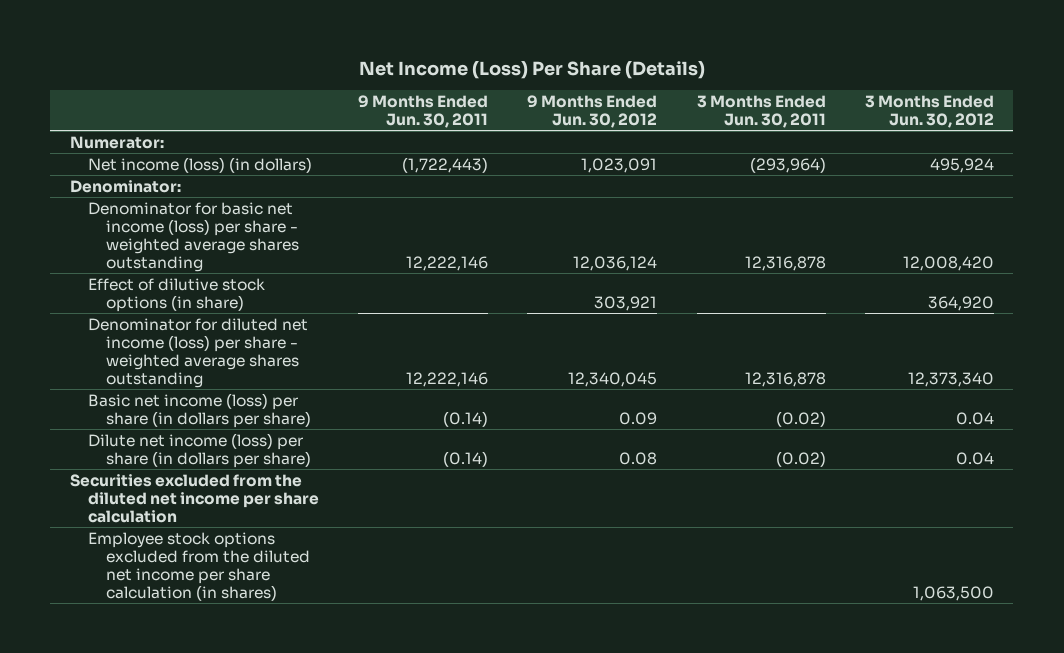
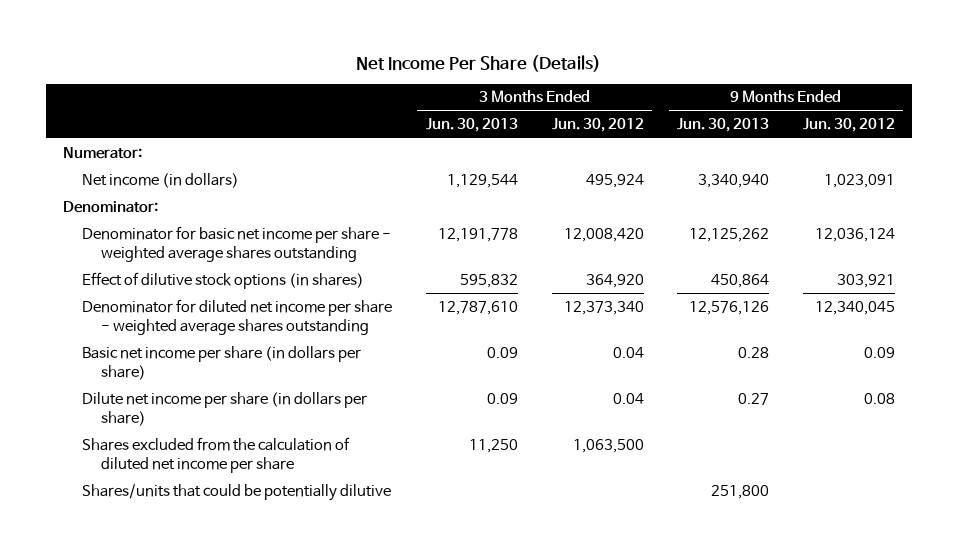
[358,60,705,79] Net Income (Loss) Per Share (Details) -> [356,55,602,73] Net Income Per Share (Details)
[358,95,489,129] 9 Months Ended Jun. 30, 2011 -> none
[696,95,826,129] 3 Months Ended Jun. 30, 2011 -> none
none -> [425,118,518,133] Jun. 30, 2013
none -> [677,118,770,133] Jun. 30, 2013
[88,156,313,173] Net income (loss) (in dollars) -> [82,172,240,188] Net income (in dollars)
[69,473,320,523] Securities excluded from the diluted net income per share calculation -> none
[88,201,300,272] Denominator for basic net income (loss) per share - weighted average shares outstanding -> [82,225,392,262] Denominator for basic net income per share - weighted average shares outstanding
[88,277,266,312] Effect of dilutive stock options (in share) -> [82,271,365,289] Effect of dilutive stock options (in shares)
[88,317,309,388] Denominator for diluted net income (loss) per share - weighted average shares outstanding -> [82,298,393,335] Denominator for diluted net income per share - weighted average shares outstanding
[88,392,312,428] Basic net income (loss) per share (in dollars per share) -> [82,345,362,380] Basic net income per share (in dollars per share)
[88,432,312,468] Dilute net income (loss) per share (in dollars per share) -> [82,391,368,426] Dilute net income per share (in dollars per share)
[88,531,311,601] Employee stock options excluded from the diluted net income per share calculation (in shares) -> [82,436,351,473] Shares excluded from the calculation of diluted net income per share
none -> [82,483,392,501] Shares/units that could be potentially dilutive

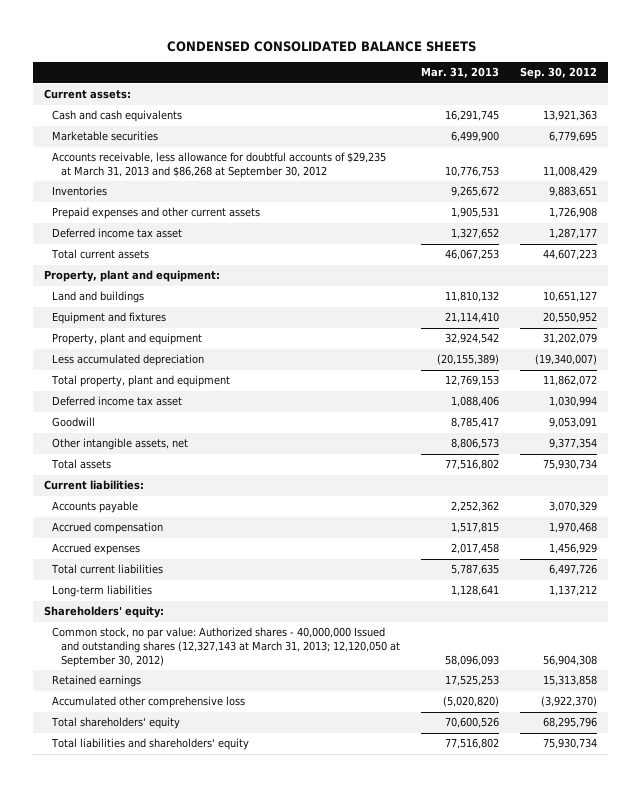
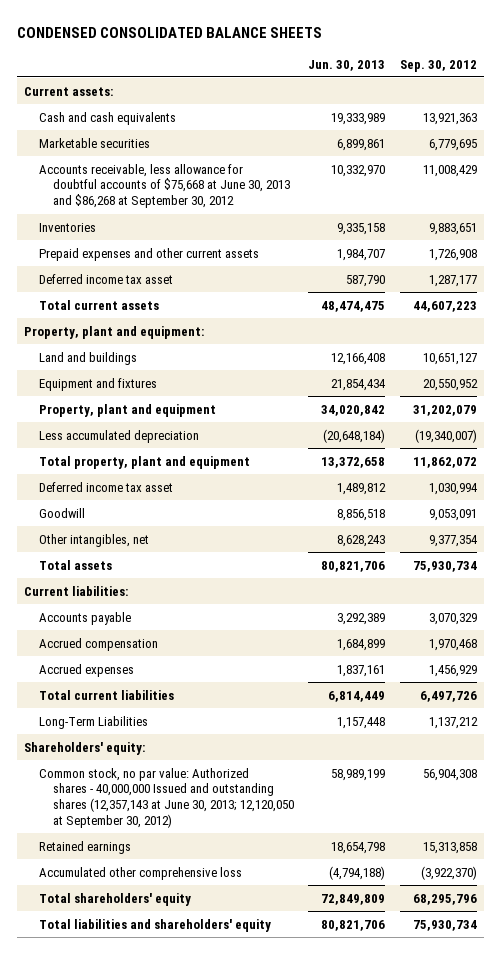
[420,67,499,79] Mar. 31, 2013 -> none
none -> [308,59,386,71] Jun. 30, 2013
[52,152,387,179] Accounts receivable, less allowance for doubtful accounts of $29,235 at March 31, 2013 and $86,268 at September 30, 2012 -> [38,163,290,209] Accounts receivable, less allowance for doubtful accounts of $75,668 at June 30, 2013 and $86,268 at September 30, 2012
[52,438,189,451] Other intangible assets, net -> [38,533,149,547] Other intangibles, net
[52,585,153,598] Long-term liabilities -> [38,715,148,729] Long-Term Liabilities
[52,627,400,668] Common stock, no par value: Authorized shares - 40,000,000 Issued and outstanding shares (12,327,143 at March 31, 2013; 12,120,050 at September 30, 2012) -> [38,767,294,829] Common stock, no par value: Authorized shares - 40,000,000 Issued and outstanding shares (12,357,143 at June 30, 2013; 12,120,050 at September 30, 2012)

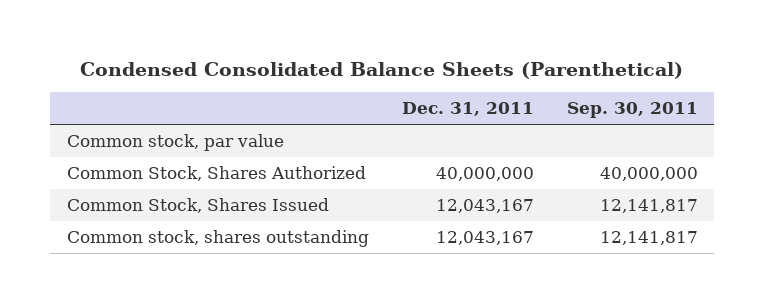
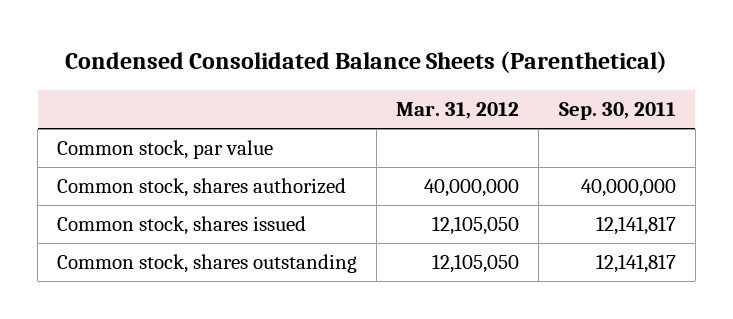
[401,102,534,117] Dec. 31, 2011 -> none
none -> [396,102,520,120] Mar. 31, 2012
[66,165,366,181] Common Stock, Shares Authorized -> [57,178,347,198] Common stock, shares authorized
[66,197,329,213] Common Stock, Shares Issued -> [57,216,307,236] Common stock, shares issued

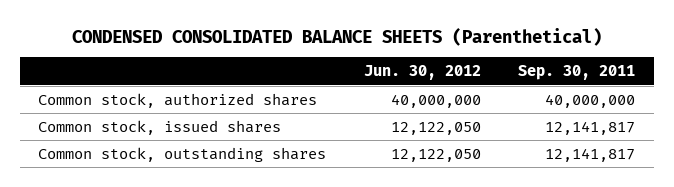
[65,51,668,74] Condensed Consolidated Balance Sheets (Parenthetical) -> [71,27,602,46] CONDENSED CONSOLIDATED BALANCE SHEETS (Parenthetical)
[396,102,520,120] Mar. 31, 2012 -> none
none -> [363,65,481,81] Jun. 30, 2012
[57,140,274,160] Common stock, par value -> none
[57,178,347,198] Common stock, shares authorized -> [38,92,318,108] Common stock, authorized shares
[57,216,307,236] Common stock, shares issued -> [38,119,282,135] Common stock, issued shares
[57,254,358,274] Common stock, shares outstanding -> [38,146,327,162] Common stock, outstanding shares

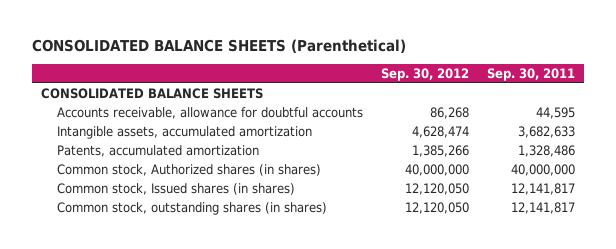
[71,27,602,46] CONDENSED CONSOLIDATED BALANCE SHEETS (Parenthetical) -> [31,39,406,54] CONSOLIDATED BALANCE SHEETS (Parenthetical)
[363,65,481,81] Jun. 30, 2012 -> none
none -> [380,67,469,81] Sep. 30, 2012
none -> [40,88,263,100] CONSOLIDATED BALANCE SHEETS
none -> [56,107,363,120] Accounts receivable, allowance for doubtful accounts
none -> [56,126,312,140] Intangible assets, accumulated amortization
none -> [56,145,259,158] Patents, accumulated amortization
[38,92,318,108] Common stock, authorized shares -> [56,164,321,177] Common stock, Authorized shares (in shares)
[38,119,282,135] Common stock, issued shares -> [56,183,295,196] Common stock, Issued shares (in shares)
[38,146,327,162] Common stock, outstanding shares -> [56,202,327,216] Common stock, outstanding shares (in shares)

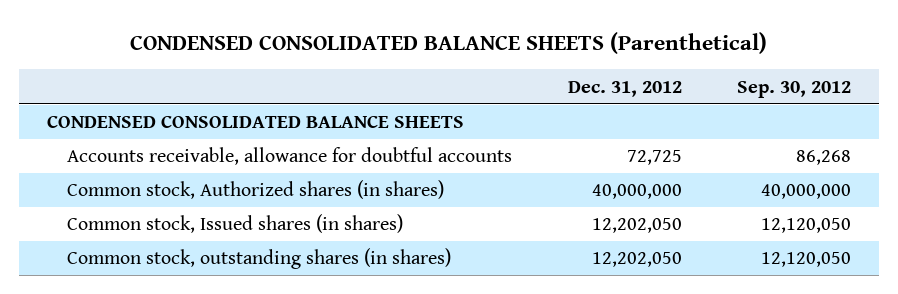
[31,39,406,54] CONSOLIDATED BALANCE SHEETS (Parenthetical) -> [129,31,767,54] CONDENSED CONSOLIDATED BALANCE SHEETS (Parenthetical)
[486,67,575,81] Sep. 30, 2011 -> none
none -> [567,80,682,97] Dec. 31, 2012
[40,88,263,100] CONSOLIDATED BALANCE SHEETS -> [46,115,464,129] CONDENSED CONSOLIDATED BALANCE SHEETS
[56,126,312,140] Intangible assets, accumulated amortization -> none
[56,145,259,158] Patents, accumulated amortization -> none

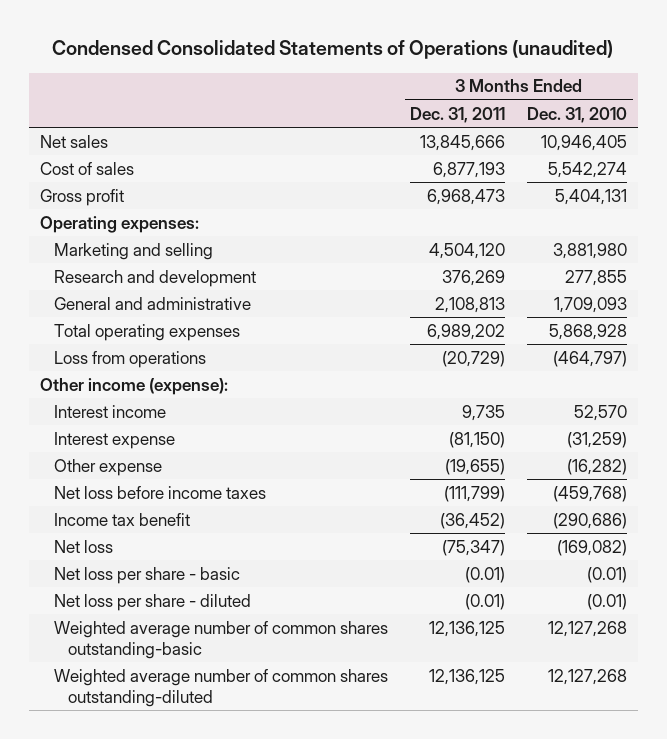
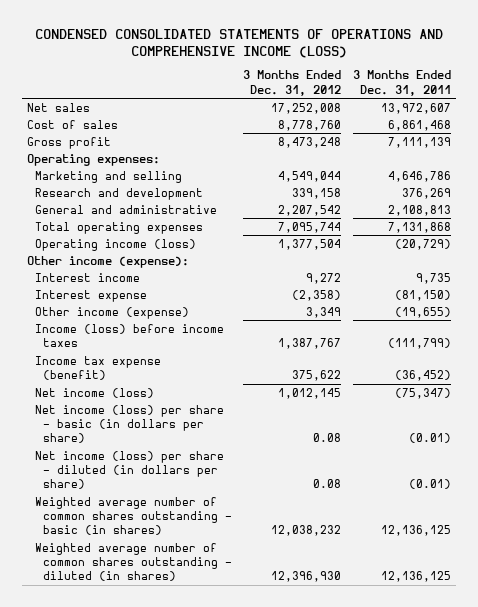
[52,40,614,60] Condensed Consolidated Statements of Operations (unaudited) -> [35,28,444,58] CONDENSED CONSOLIDATED STATEMENTS OF OPERATIONS AND COMPREHENSIVE INCOME (LOSS)
[527,106,628,123] Dec. 31, 2010 -> none
none -> [243,70,342,96] 3 Months Ended Dec. 31, 2012
[420,134,506,151] 13,845,666 -> [380,102,451,114] 13,972,607
[433,161,506,178] 6,877,193 -> [387,119,451,131] 6,861,468
[427,188,506,205] 6,968,473 -> [387,136,451,148] 7,111,139
[429,242,506,259] 4,504,120 -> [387,170,451,182] 4,646,786
[427,323,506,340] 6,989,202 -> [387,221,451,233] 7,131,868
[54,350,207,368] Loss from operations -> [35,238,197,251] Operating income (loss)
[54,458,163,476] Other expense -> [35,306,190,319] Other income (expense)
[54,485,267,499] Net loss before income taxes -> [35,323,225,347] Income (loss) before income taxes
[54,512,191,526] Income tax benefit -> [35,355,162,380] Income tax expense (benefit)
[54,539,114,553] Net loss -> [35,387,155,398] Net income (loss)
[54,566,241,584] Net loss per share - basic -> [35,404,225,444] Net income (loss) per share - basic (in dollars per share)
[54,593,252,611] Net loss per share - diluted -> [35,450,225,490] Net income (loss) per share - diluted (in dollars per share)
[54,620,389,659] Weighted average number of common shares outstanding-basic -> [35,496,233,536] Weighted average number of common shares outstanding - basic (in shares)
[54,668,389,707] Weighted average number of common shares outstanding-diluted -> [35,542,233,582] Weighted average number of common shares outstanding - diluted (in shares)

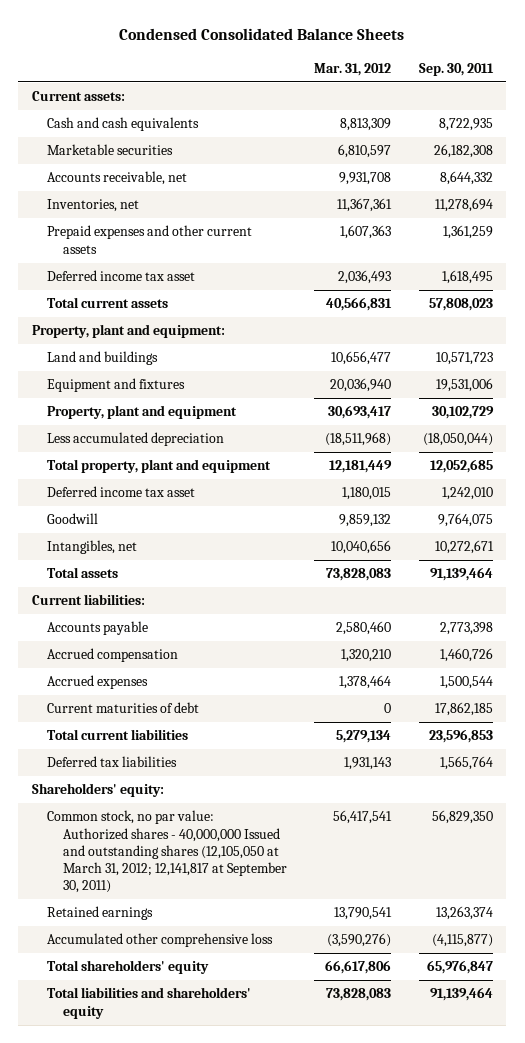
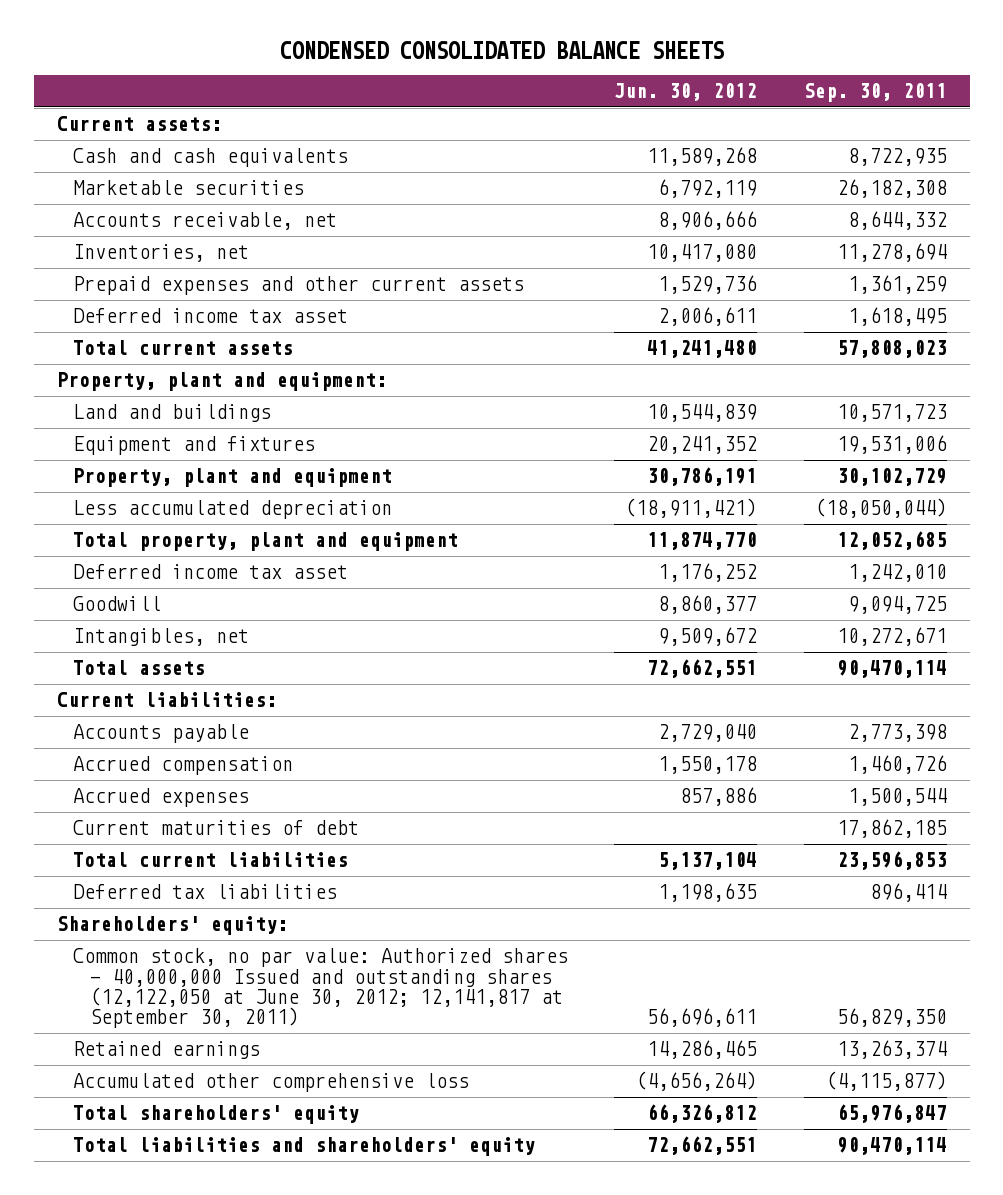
[119,28,405,41] Condensed Consolidated Balance Sheets -> [279,40,724,59] CONDENSED CONSOLIDATED BALANCE SHEETS
[314,62,392,76] Mar. 31, 2012 -> none
none -> [614,83,758,102] Jun. 30, 2012
[437,513,493,528] 9,764,075 -> [847,596,947,615] 9,094,725
[429,567,493,582] 91,139,464 -> [836,660,947,679] 90,470,114
[439,756,493,771] 1,565,764 -> [869,883,947,903] 896,414
[47,810,287,894] Common stock, no par value: Authorized shares - 40,000,000 Issued and outstanding shares (12,105,050 at March 31, 2012; 12,141,817 at September 30, 2011) -> [73,948,569,1029] Common stock, no par value: Authorized shares - 40,000,000 Issued and outstanding shares (12,122,050 at June 30, 2012; 12,141,817 at September 30, 2011)
[429,987,493,1002] 91,139,464 -> [836,1137,947,1156] 90,470,114

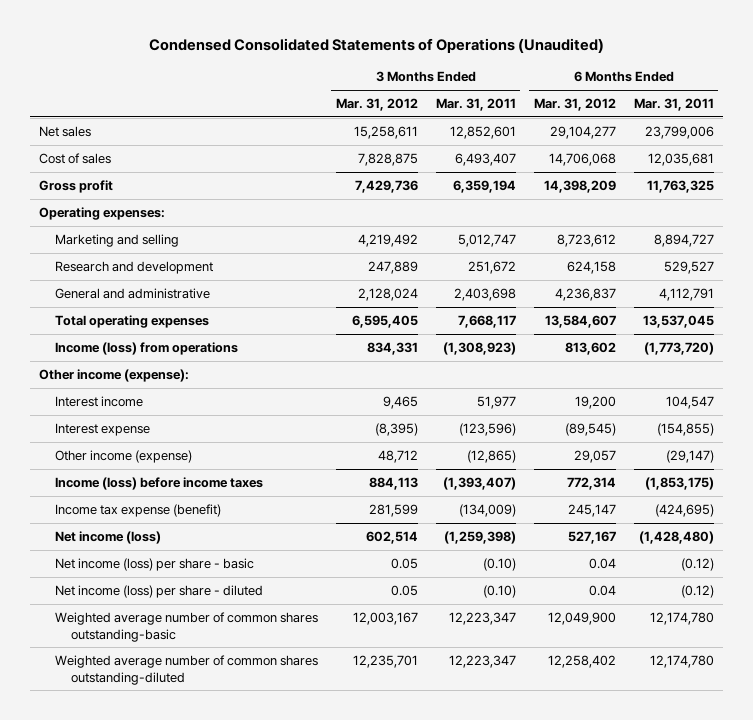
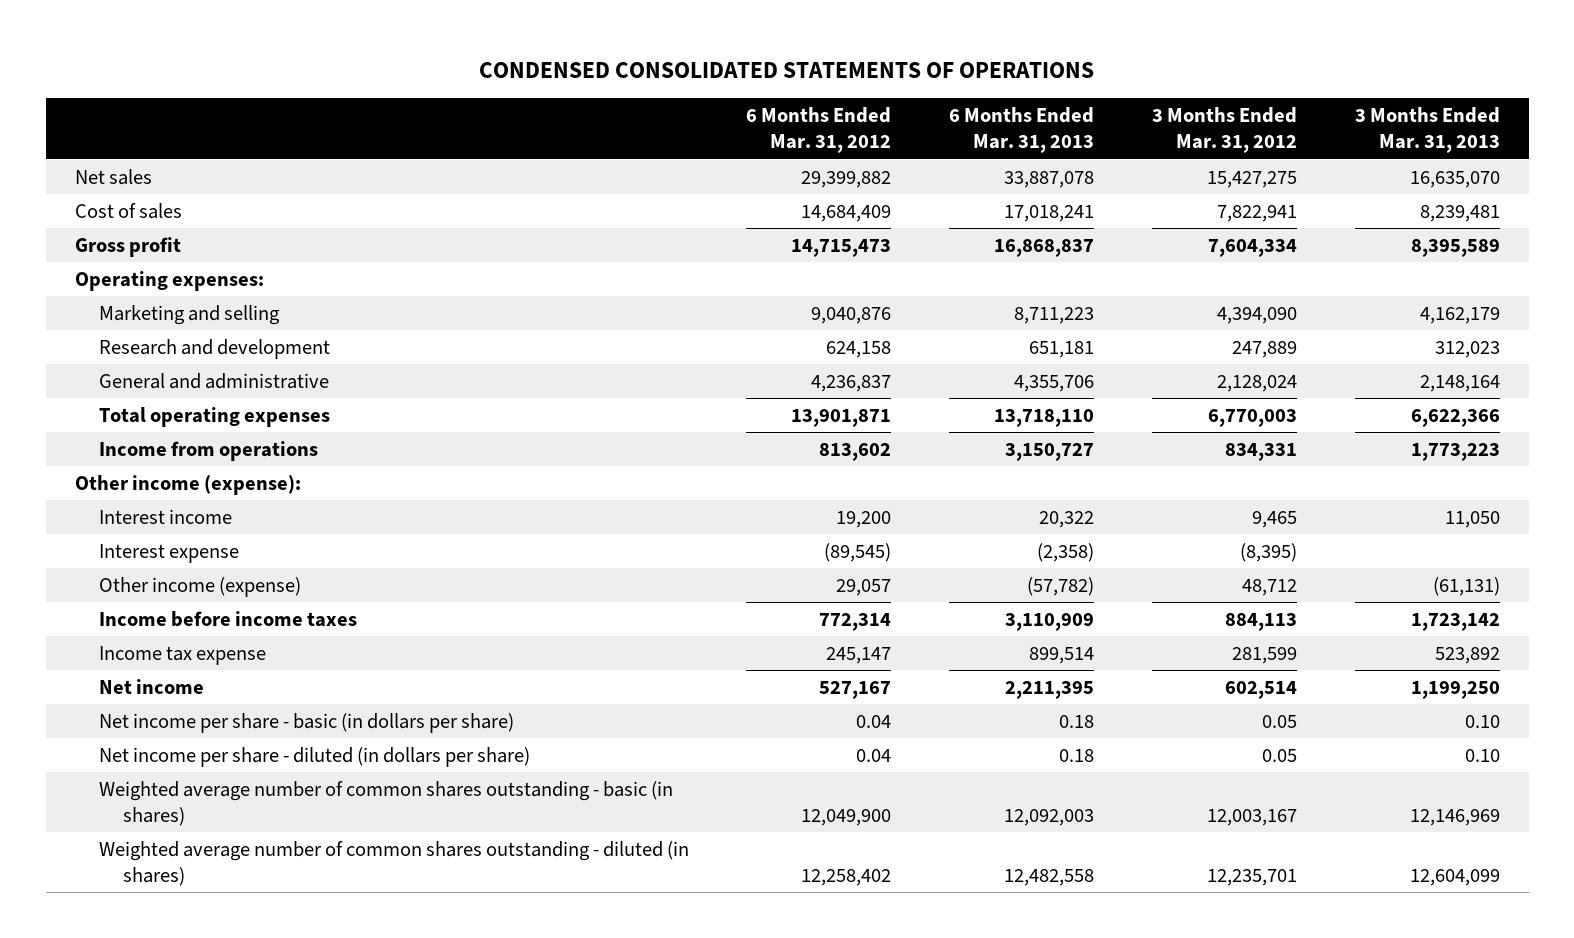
[148,38,604,54] Condensed Consolidated Statements of Operations (Unaudited) -> [479,61,1095,78] CONDENSED CONSOLIDATED STATEMENTS OF OPERATIONS
[435,98,516,112] Mar. 31, 2011 -> none
[633,98,714,112] Mar. 31, 2011 -> none
none -> [949,107,1095,154] 6 Months Ended Mar. 31, 2013
none -> [1354,107,1500,154] 3 Months Ended Mar. 31, 2013
[353,125,418,139] 15,258,611 -> [1206,171,1297,189] 15,427,275
[549,125,616,139] 29,104,277 -> [801,171,892,189] 29,399,882
[357,152,418,166] 7,828,875 -> [1216,205,1297,223] 7,822,941
[548,152,616,166] 14,706,068 -> [801,205,892,223] 14,684,409
[354,179,418,193] 7,429,736 -> [1207,239,1297,258] 7,604,334
[543,179,616,193] 14,398,209 -> [791,239,892,258] 14,715,473
[357,233,418,247] 4,219,492 -> [1216,307,1297,325] 4,394,090
[556,233,616,247] 8,723,612 -> [811,307,892,325] 9,040,876
[351,314,418,328] 6,595,405 -> [1207,409,1297,428] 6,770,003
[544,314,616,328] 13,584,607 -> [791,409,892,428] 13,901,871
[54,341,238,355] Income (loss) from operations -> [98,441,318,462] Income from operations
[54,476,263,490] Income (loss) before income taxes -> [98,611,357,628] Income before income taxes
[54,503,221,517] Income tax expense (benefit) -> [98,646,266,666] Income tax expense
[54,530,161,544] Net income (loss) -> [98,679,204,695] Net income
[54,557,254,571] Net income (loss) per share - basic -> [98,713,514,734] Net income per share - basic (in dollars per share)
[54,584,263,598] Net income (loss) per share - diluted -> [98,747,530,768] Net income per share - diluted (in dollars per share)
[54,611,318,642] Weighted average number of common shares outstanding-basic -> [98,781,673,826] Weighted average number of common shares outstanding - basic (in shares)
[54,654,318,685] Weighted average number of common shares outstanding-diluted -> [98,841,689,886] Weighted average number of common shares outstanding - diluted (in shares)

